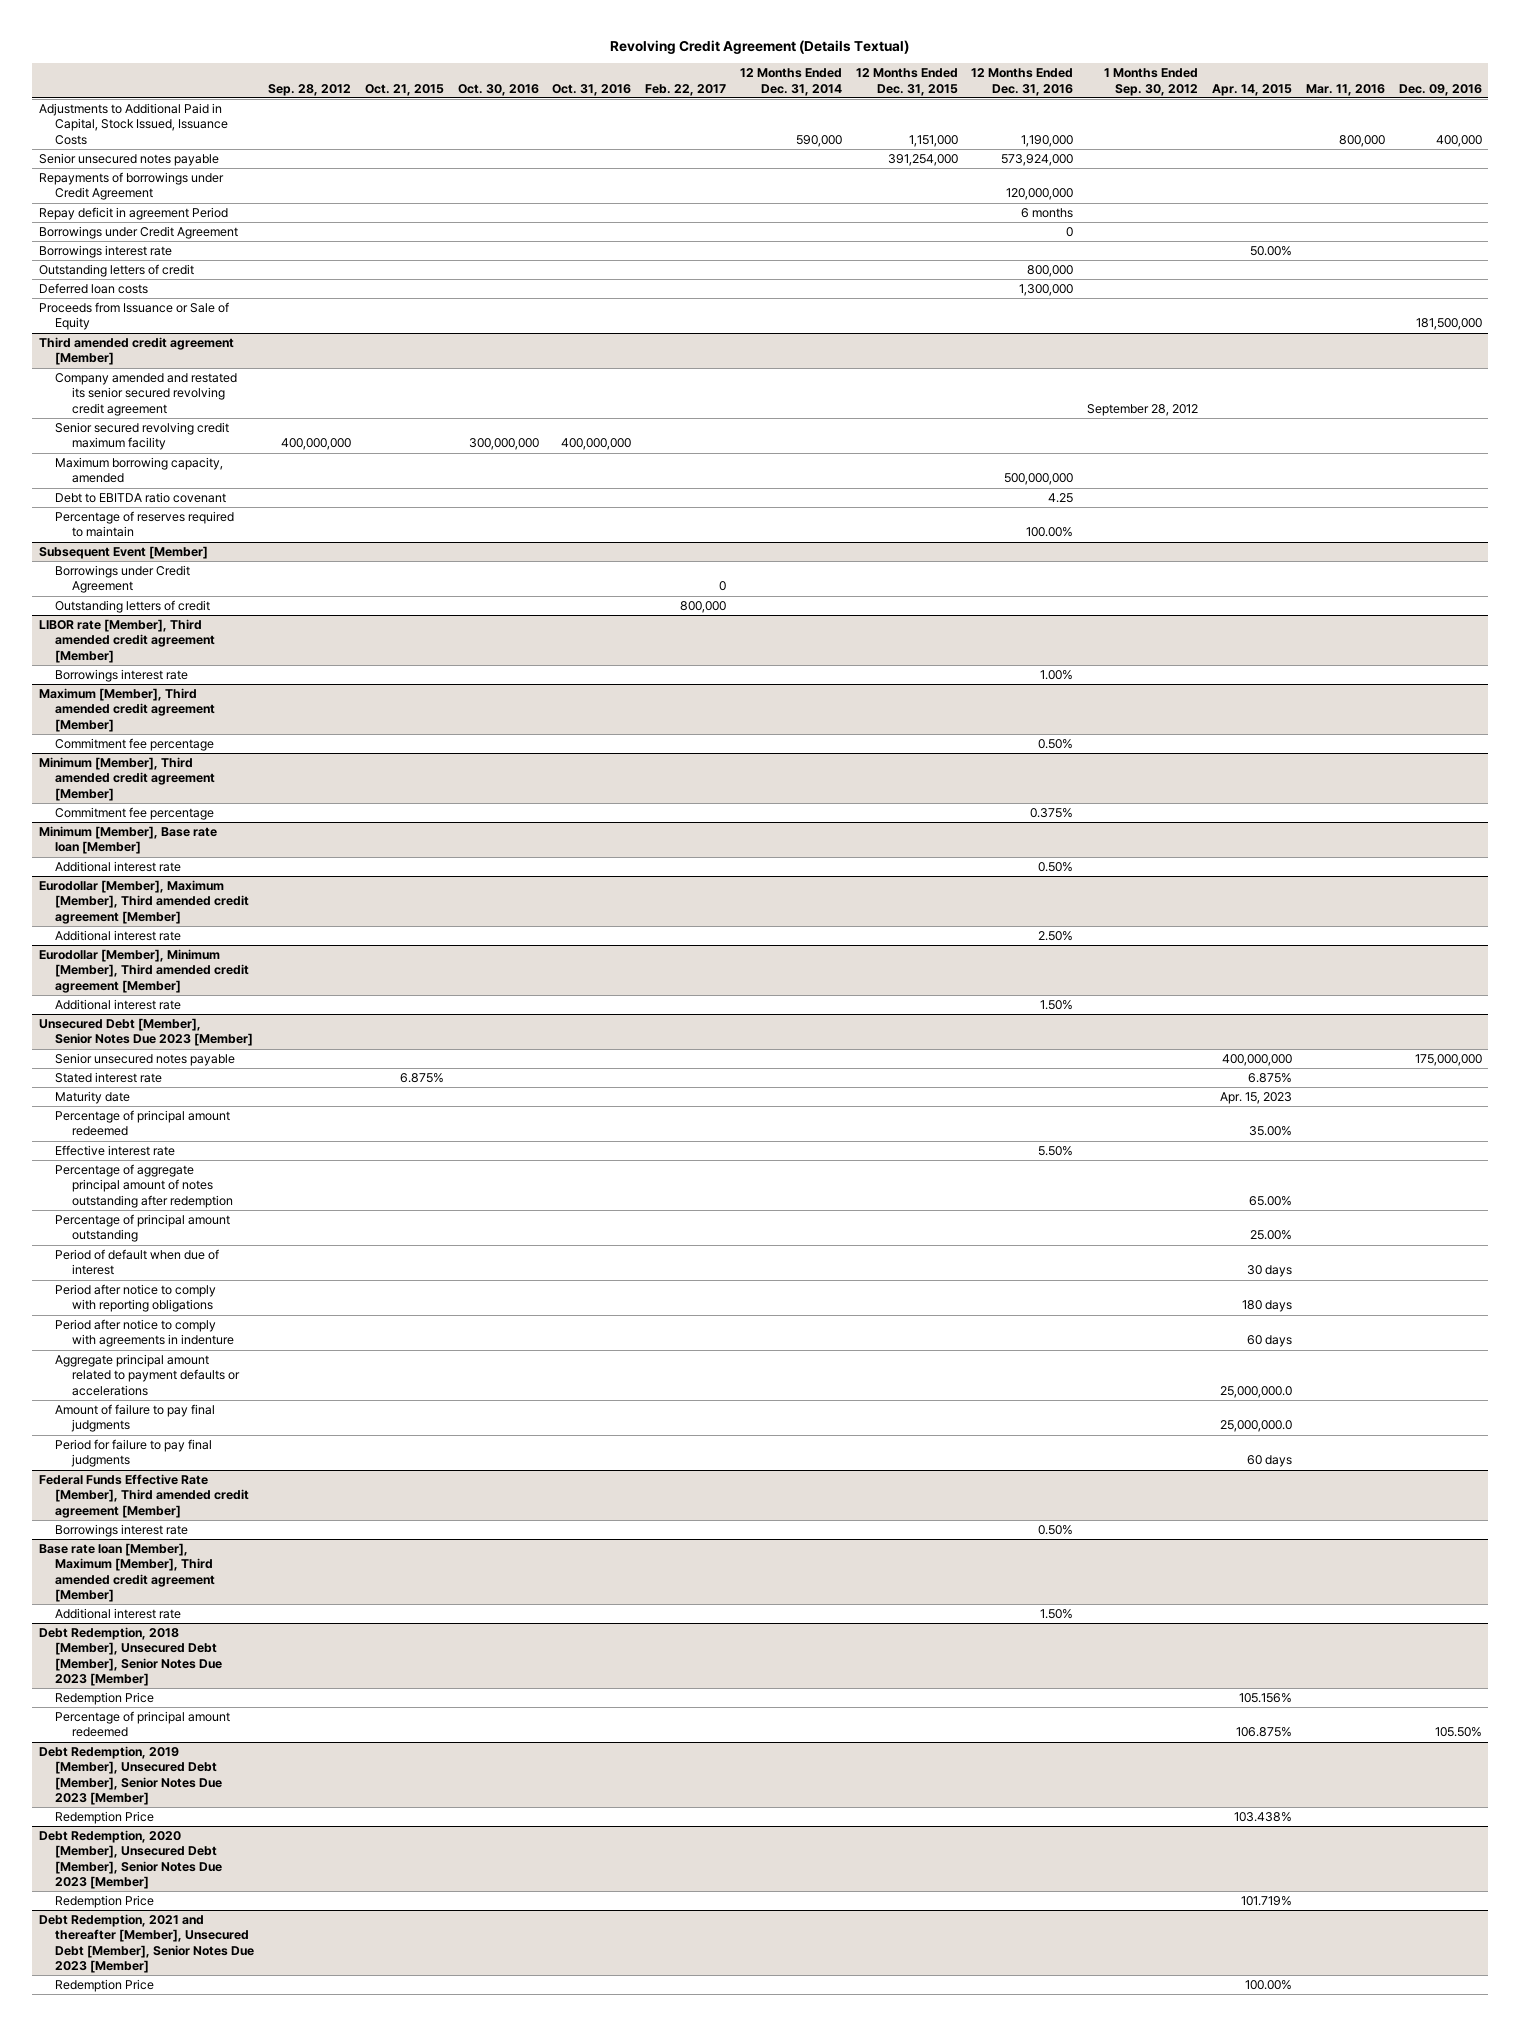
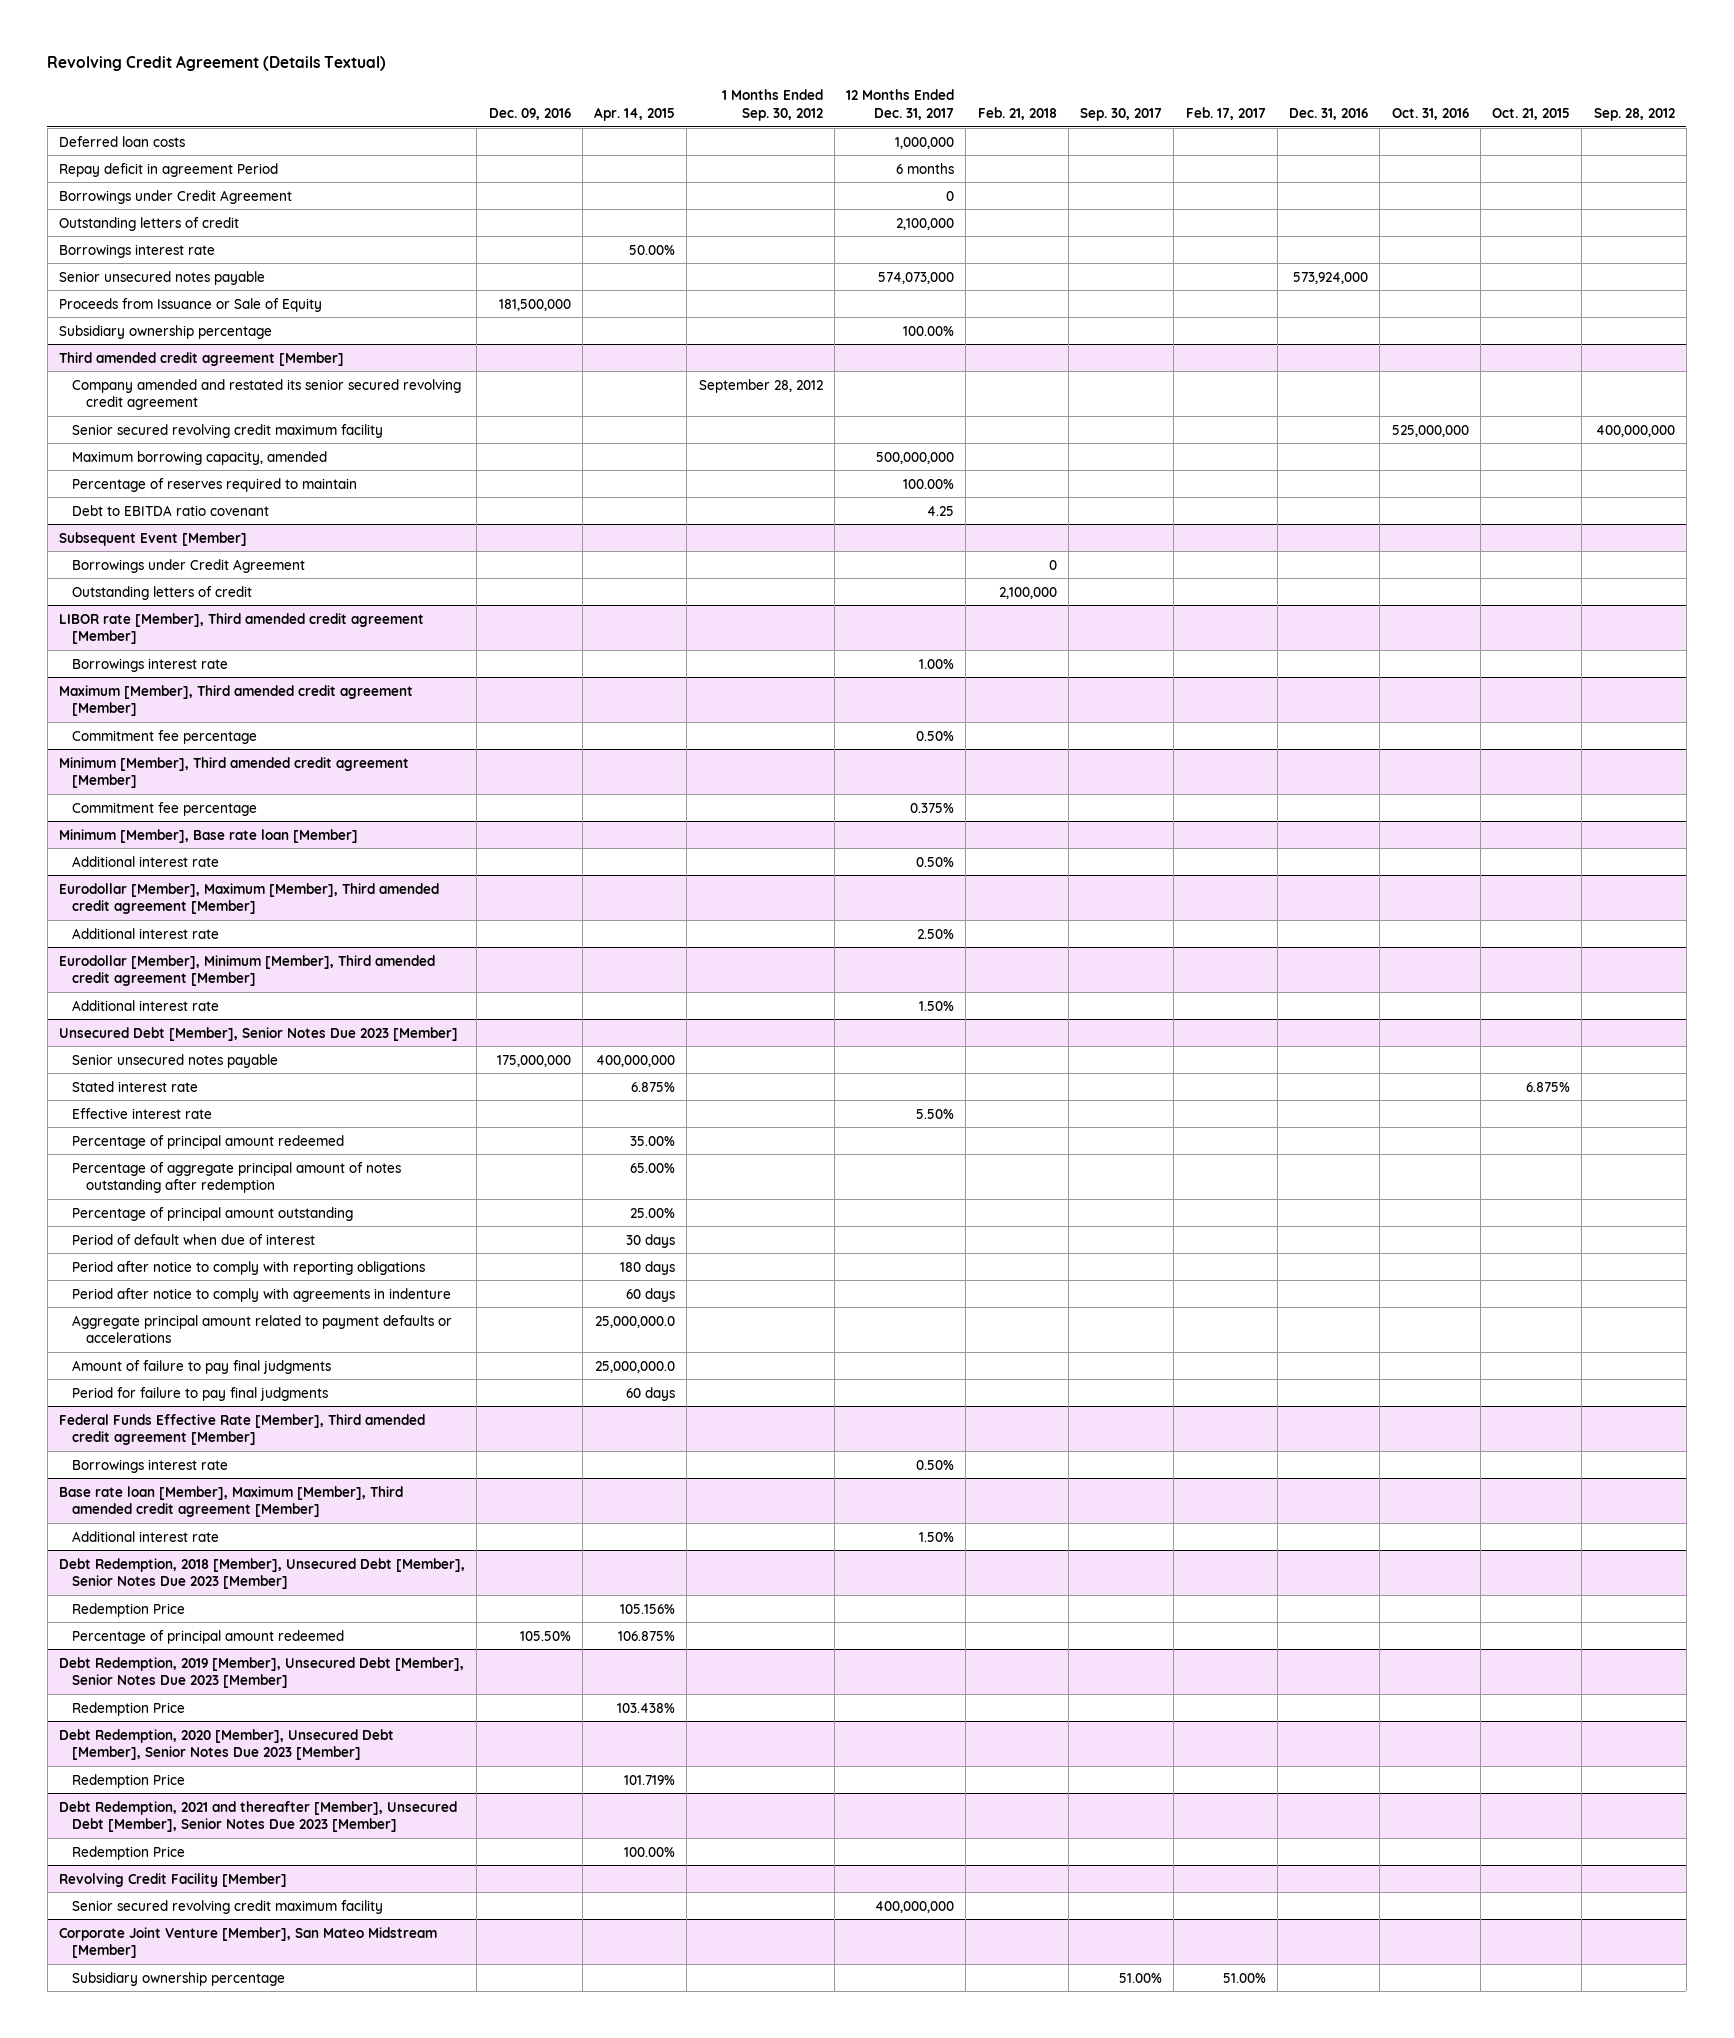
[457,83,539,96] Oct. 30, 2016 -> none
[645,83,727,96] Feb. 22, 2017 -> none
[739,68,842,96] 12 Months Ended Dec. 31, 2014 -> none
[855,68,958,96] 12 Months Ended Dec. 31, 2015 -> none
[971,68,1074,96] 12 Months Ended Dec. 31, 2016 -> none
[1305,83,1385,96] Mar. 11, 2016 -> none
none -> [846,89,955,120] 12 Months Ended Dec. 31, 2017
none -> [977,106,1057,120] Feb. 21, 2018
none -> [1080,107,1163,121] Sep. 30, 2017
none -> [1185,106,1266,120] Feb. 17, 2017
none -> [1289,107,1369,120] Dec. 31, 2016
[38,103,229,145] Adjustments to Additional Paid in Capital, Stock Issued, Issuance Costs -> none
[38,172,224,201] Repayments of borrowings under Credit Agreement -> none
[38,283,148,295] Deferred loan costs -> [59,135,186,147] Deferred loan costs
[38,245,172,259] Borrowings interest rate -> [59,243,216,258] Borrowings interest rate
[38,153,219,167] Senior unsecured notes payable -> [59,270,266,285] Senior unsecured notes payable
none -> [59,324,273,339] Subsidiary ownership percentage
[561,438,632,451] 400,000,000 -> [1391,424,1469,437] 525,000,000
[55,492,227,504] Debt to EBITDA ratio covenant -> [72,504,270,516] Debt to EBITDA ratio covenant
[55,1091,131,1105] Maturity date -> none
[55,1110,231,1137] Percentage of principal amount redeemed -> [72,1134,345,1149] Percentage of principal amount redeemed
none -> [59,1872,288,1887] Revolving Credit Facility [Member]
none -> [72,1899,384,1914] Senior secured revolving credit maximum facility
none -> [59,1926,438,1958] Corporate Joint Venture [Member], San Mateo Midstream [Member]
none -> [72,1971,286,1986] Subsidiary ownership percentage

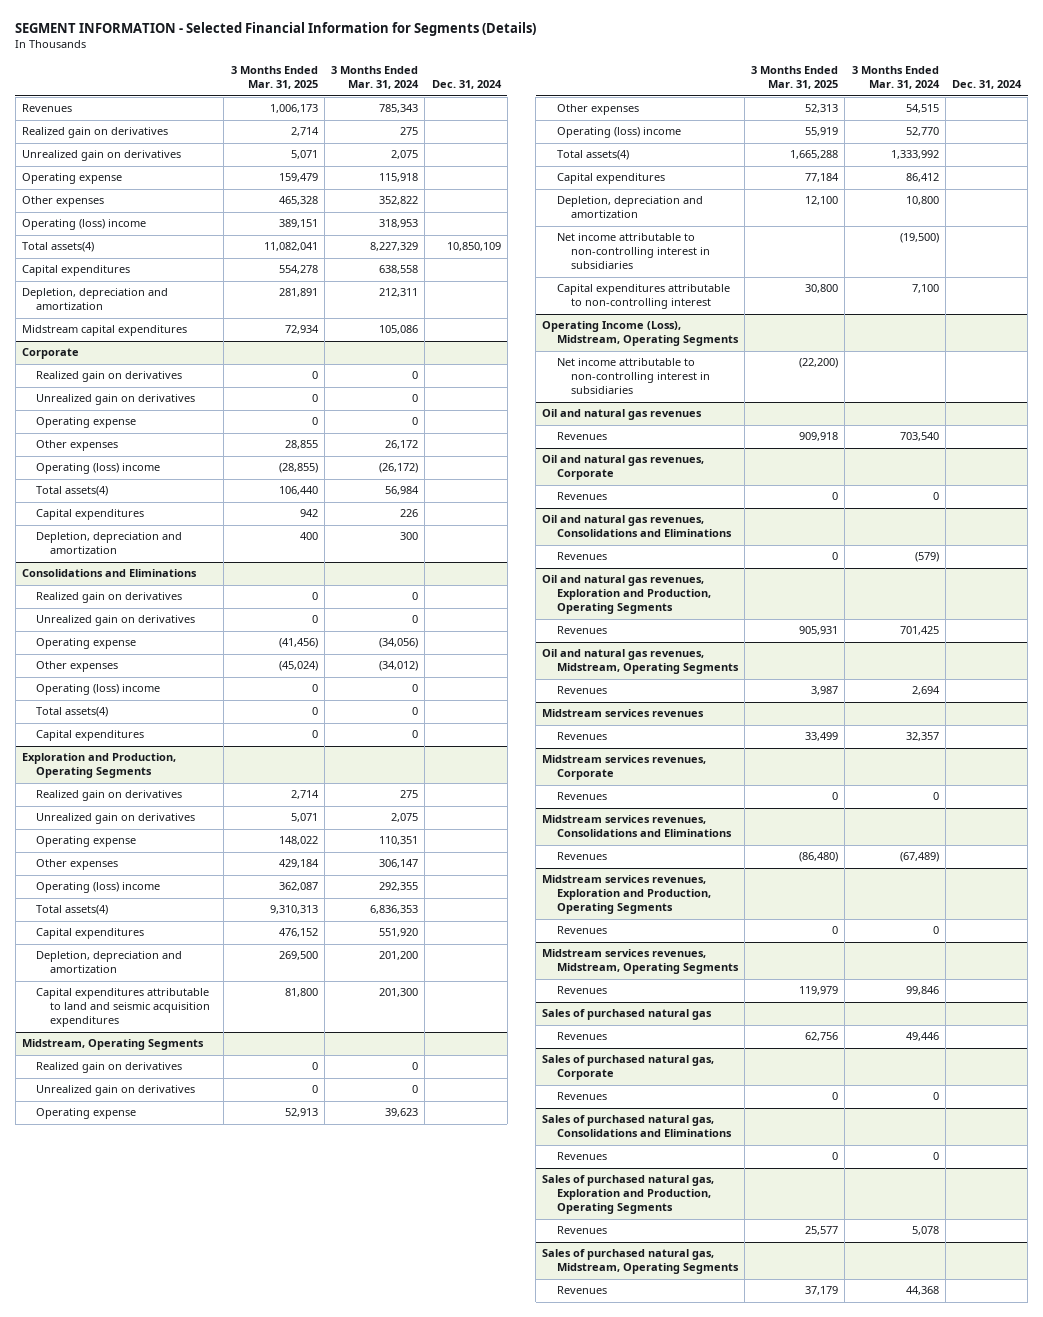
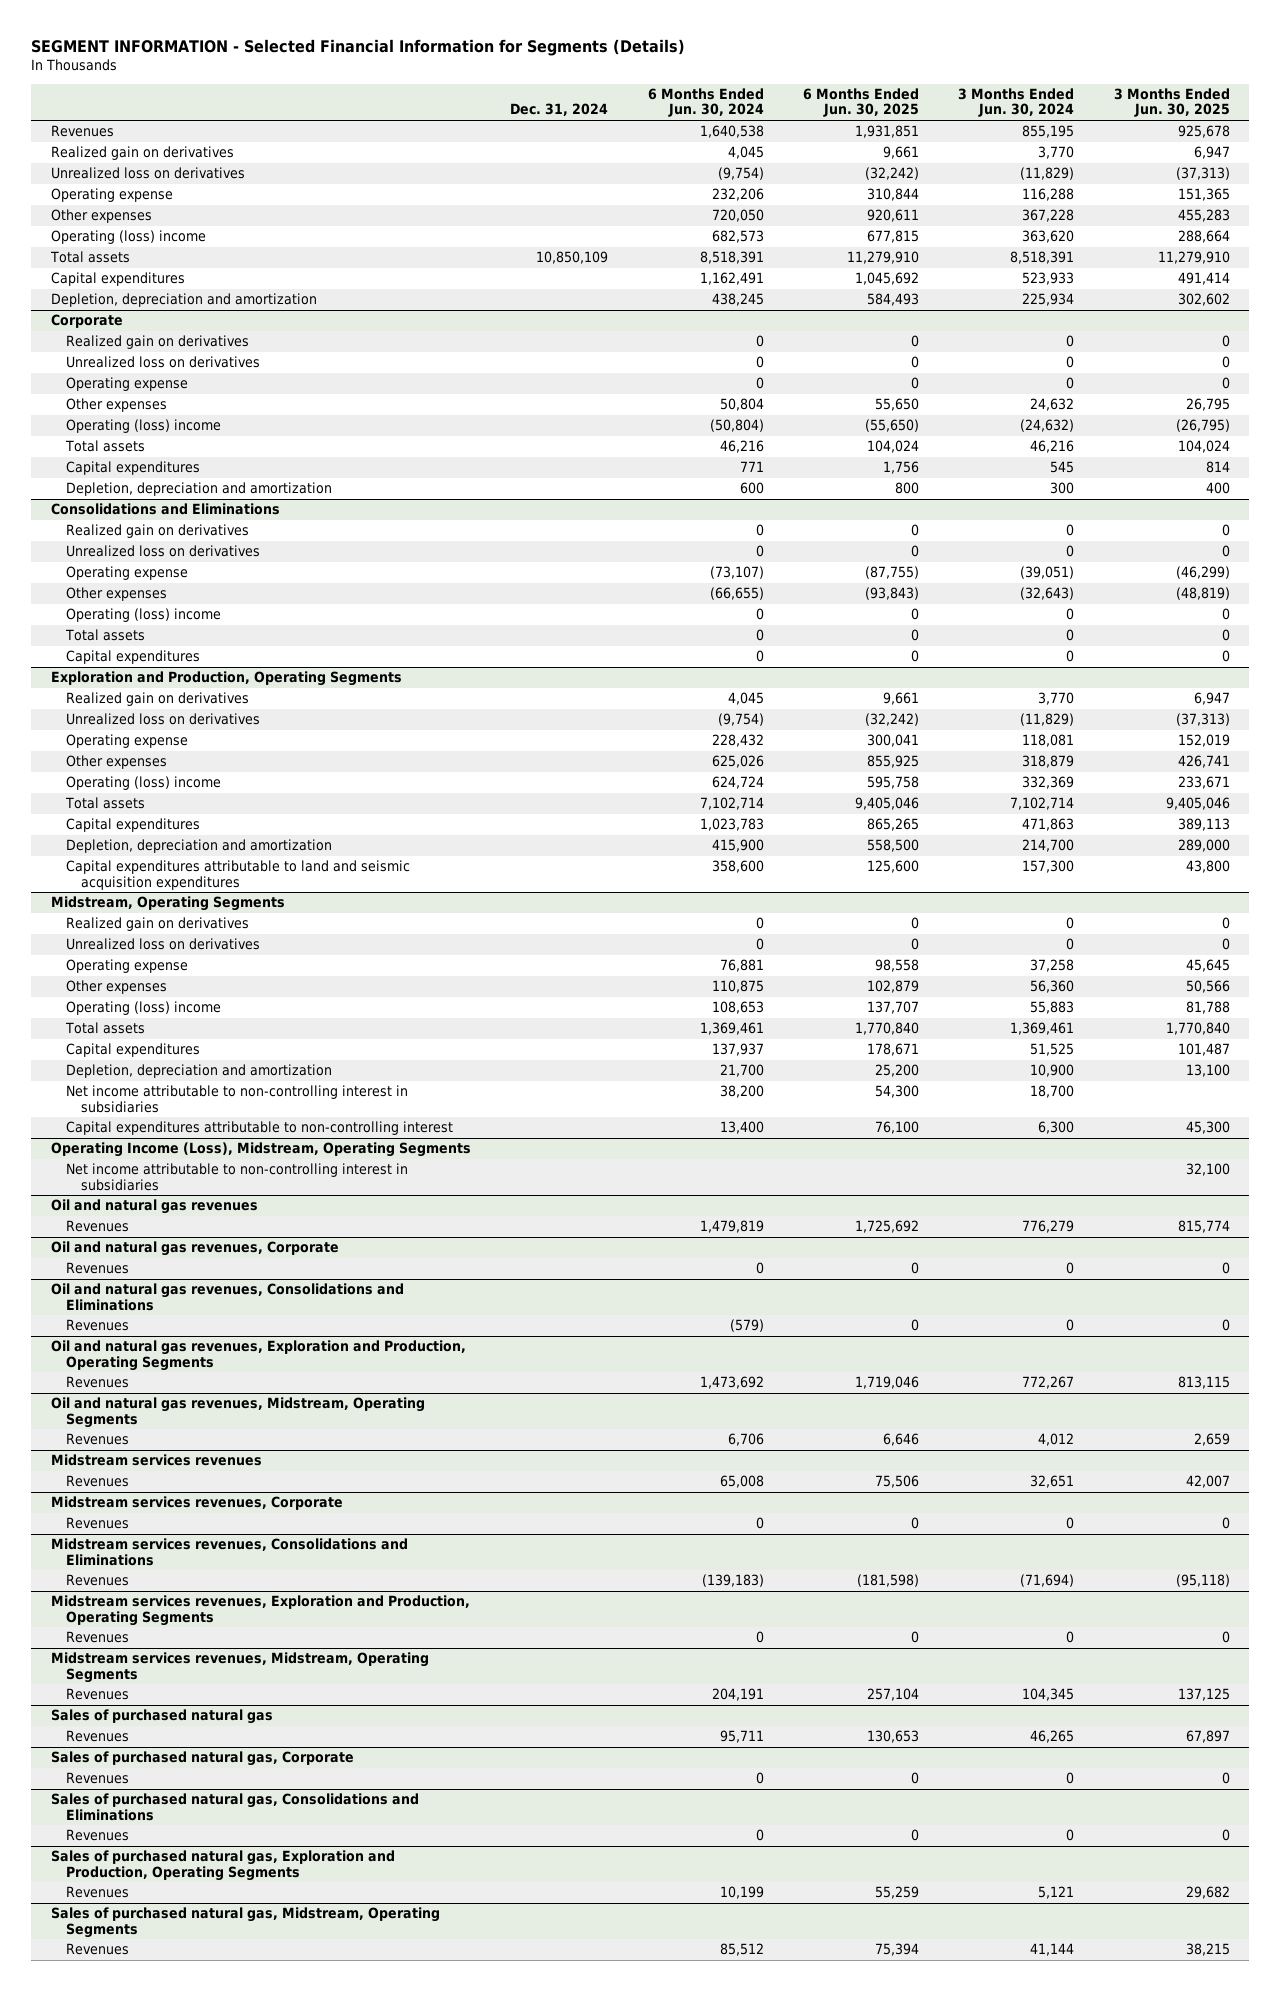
[230,66,318,90] 3 Months Ended Mar. 31, 2025 -> none
[331,66,420,90] 3 Months Ended Mar. 31, 2024 -> none
none -> [647,87,764,118] 6 Months Ended Jun. 30, 2024
none -> [802,87,919,118] 6 Months Ended Jun. 30, 2025
none -> [958,87,1075,118] 3 Months Ended Jun. 30, 2024
none -> [1113,87,1230,118] 3 Months Ended Jun. 30, 2025
[21,150,181,162] Unrealized gain on derivatives -> [51,167,246,180] Unrealized loss on derivatives
[21,242,94,253] Total assets(4) -> [50,251,131,264] Total assets
[21,325,187,337] Midstream capital expenditures -> none
[36,394,196,406] Unrealized gain on derivatives -> [65,356,260,369] Unrealized loss on derivatives
[36,486,109,497] Total assets(4) -> [64,440,145,453] Total assets
[36,615,196,627] Unrealized gain on derivatives -> [65,545,260,558] Unrealized loss on derivatives
[36,707,109,718] Total assets(4) -> [64,629,145,642] Total assets
[36,813,196,825] Unrealized gain on derivatives -> [65,713,260,726] Unrealized loss on derivatives
[36,905,109,916] Total assets(4) -> [64,797,145,810] Total assets
[36,1085,196,1097] Unrealized gain on derivatives -> [65,938,260,951] Unrealized loss on derivatives
[556,150,629,161] Total assets(4) -> [64,1022,145,1035] Total assets

